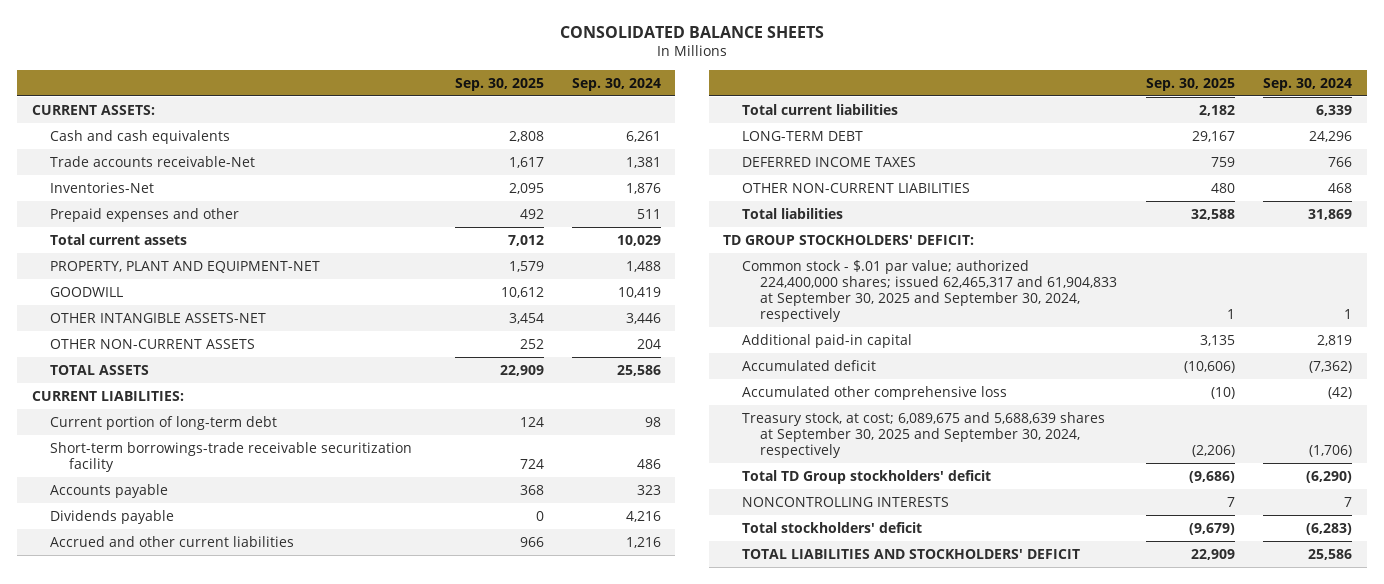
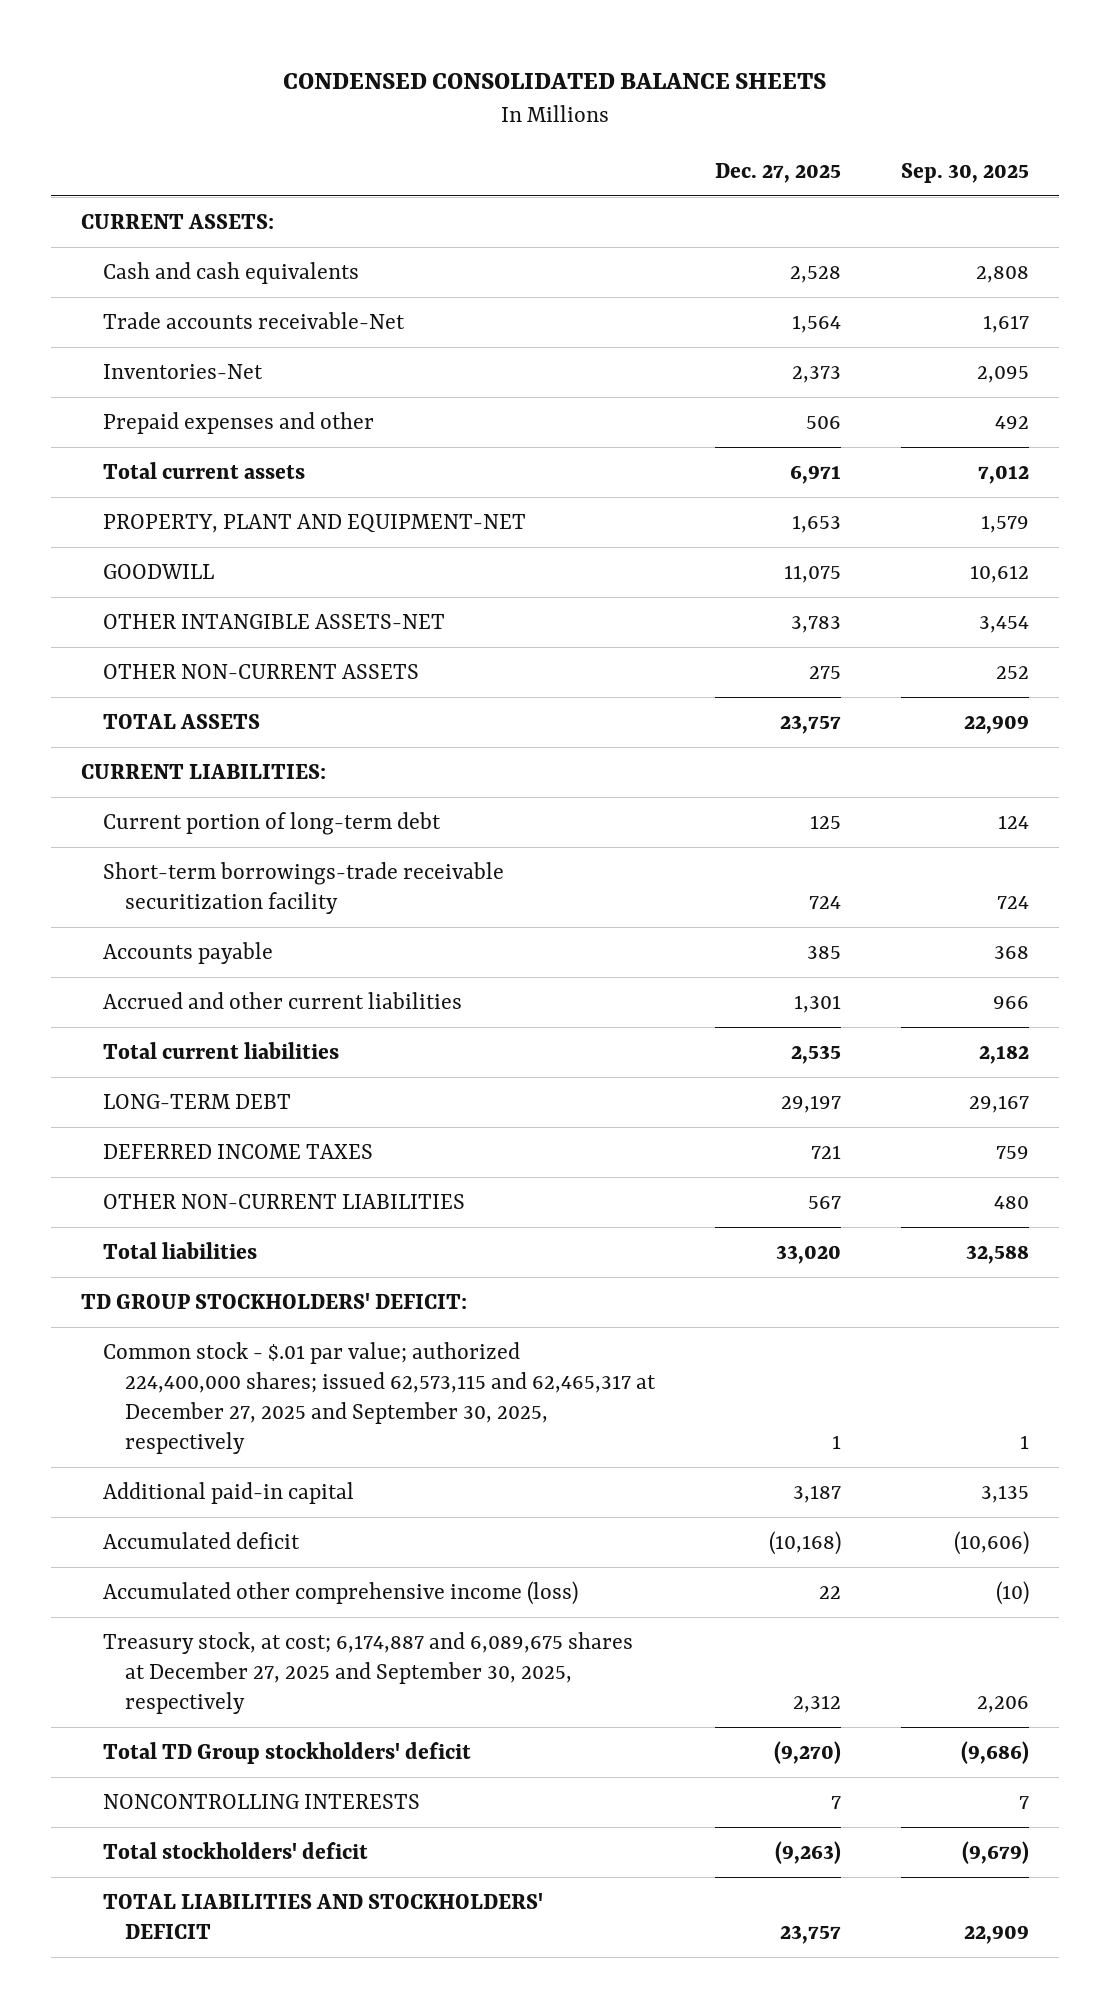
[560,26,825,39] CONSOLIDATED BALANCE SHEETS -> [282,72,826,89] CONDENSED CONSOLIDATED BALANCE SHEETS
[572,77,662,91] Sep. 30, 2024 -> none
none -> [715,162,842,183] Dec. 27, 2025
[50,509,175,524] Dividends payable -> none
[741,259,1118,322] Common stock - $.01 par value; authorized 224,400,000 shares; issued 62,465,317 and 61,904,833 at September 30, 2025 and September 30, 2024, respectively -> [103,1341,657,1454] Common stock - $.01 par value; authorized 224,400,000 shares; issued 62,573,115 and 62,465,317 at December 27, 2025 and September 30, 2025, respectively
[741,385,1007,400] Accumulated other comprehensive loss -> [103,1580,579,1605] Accumulated other comprehensive income (loss)
[741,411,1105,458] Treasury stock, at cost; 6,089,675 and 5,688,639 shares at September 30, 2025 and September 30, 2024, respectively -> [103,1631,634,1714] Treasury stock, at cost; 6,174,887 and 6,089,675 shares at December 27, 2025 and September 30, 2025, respectively
[1191,444,1235,457] (2,206) -> [977,1695,1030,1713] 2,206

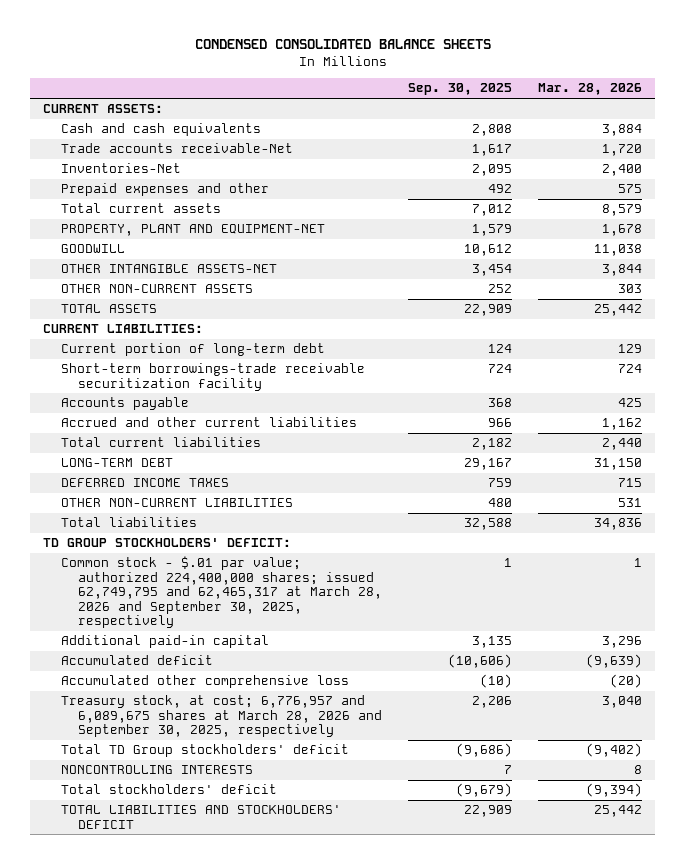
[715,162,842,183] Dec. 27, 2025 -> none
none -> [538,83,643,96] Mar. 28, 2026
[103,1341,657,1454] Common stock - $.01 par value; authorized 224,400,000 shares; issued 62,573,115 and 62,465,317 at December 27, 2025 and September 30, 2025, respectively -> [60,556,383,629] Common stock - $.01 par value; authorized 224,400,000 shares; issued 62,749,795 and 62,465,317 at March 28, 2026 and September 30, 2025, respectively
[103,1580,579,1605] Accumulated other comprehensive income (loss) -> [60,675,349,689] Accumulated other comprehensive loss
[103,1631,634,1714] Treasury stock, at cost; 6,174,887 and 6,089,675 shares at December 27, 2025 and September 30, 2025, respectively -> [60,695,383,738] Treasury stock, at cost; 6,776,957 and 6,089,675 shares at March 28, 2026 and September 30, 2025, respectively

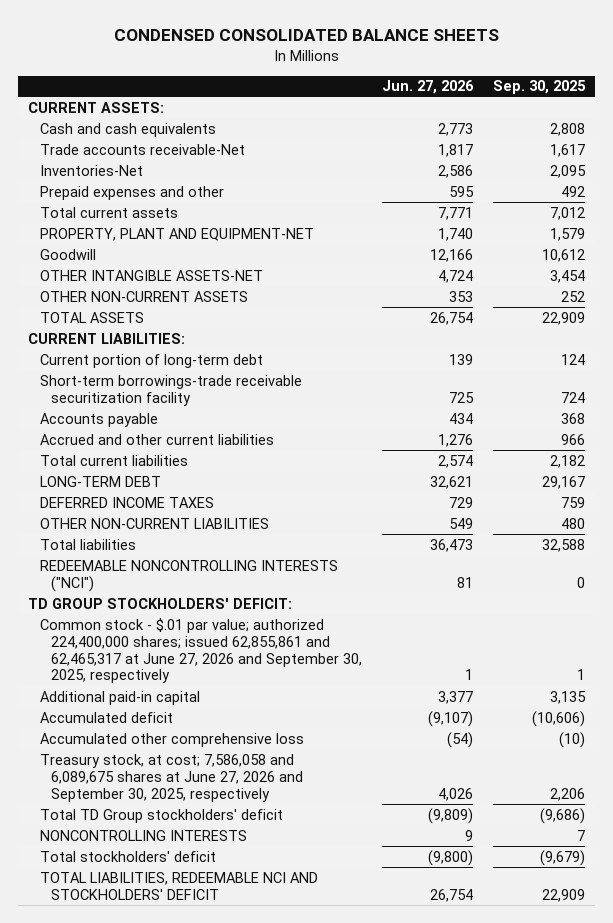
[538,83,643,96] Mar. 28, 2026 -> none
none -> [381,80,474,95] Jun. 27, 2026
[60,244,125,254] GOODWILL -> [39,248,96,260] Goodwill
none -> [39,559,338,592] REDEEMABLE NONCONTROLLING INTERESTS ("NCI")
[60,556,383,629] Common stock - $.01 par value; authorized 224,400,000 shares; issued 62,749,795 and 62,465,317 at March 28, 2026 and September 30, 2025, respectively -> [39,617,362,684] Common stock - $.01 par value; authorized 224,400,000 shares; issued 62,855,861 and 62,465,317 at June 27, 2026 and September 30, 2025, respectively
[60,695,383,738] Treasury stock, at cost; 6,776,957 and 6,089,675 shares at March 28, 2026 and September 30, 2025, respectively -> [39,753,303,802] Treasury stock, at cost; 7,586,058 and 6,089,675 shares at June 27, 2026 and September 30, 2025, respectively
[60,805,341,829] TOTAL LIABILITIES AND STOCKHOLDERS' DEFICIT -> [39,871,318,900] TOTAL LIABILITIES, REDEEMABLE NCI AND STOCKHOLDERS' DEFICIT

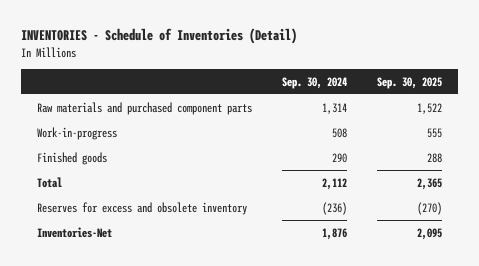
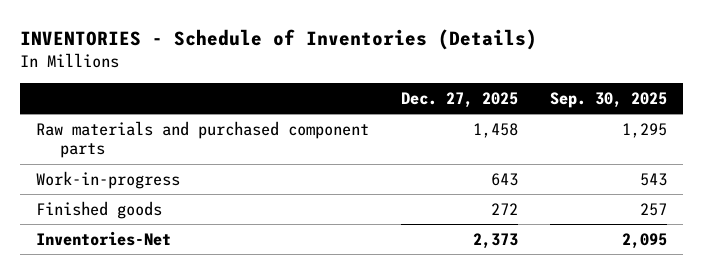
[21,28,298,45] INVENTORIES - Schedule of Inventories (Detail) -> [19,29,537,51] INVENTORIES - Schedule of Inventories (Details)
[282,76,348,89] Sep. 30, 2024 -> none
none -> [401,92,519,109] Dec. 27, 2025
[36,176,62,188] Total -> none
[36,201,247,215] Reserves for excess and obsolete inventory -> none
[417,102,443,114] 1,522 -> [622,122,668,138] 1,295
[427,127,443,138] 555 -> [640,172,668,186] 543
[427,152,443,163] 288 -> [640,202,668,216] 257

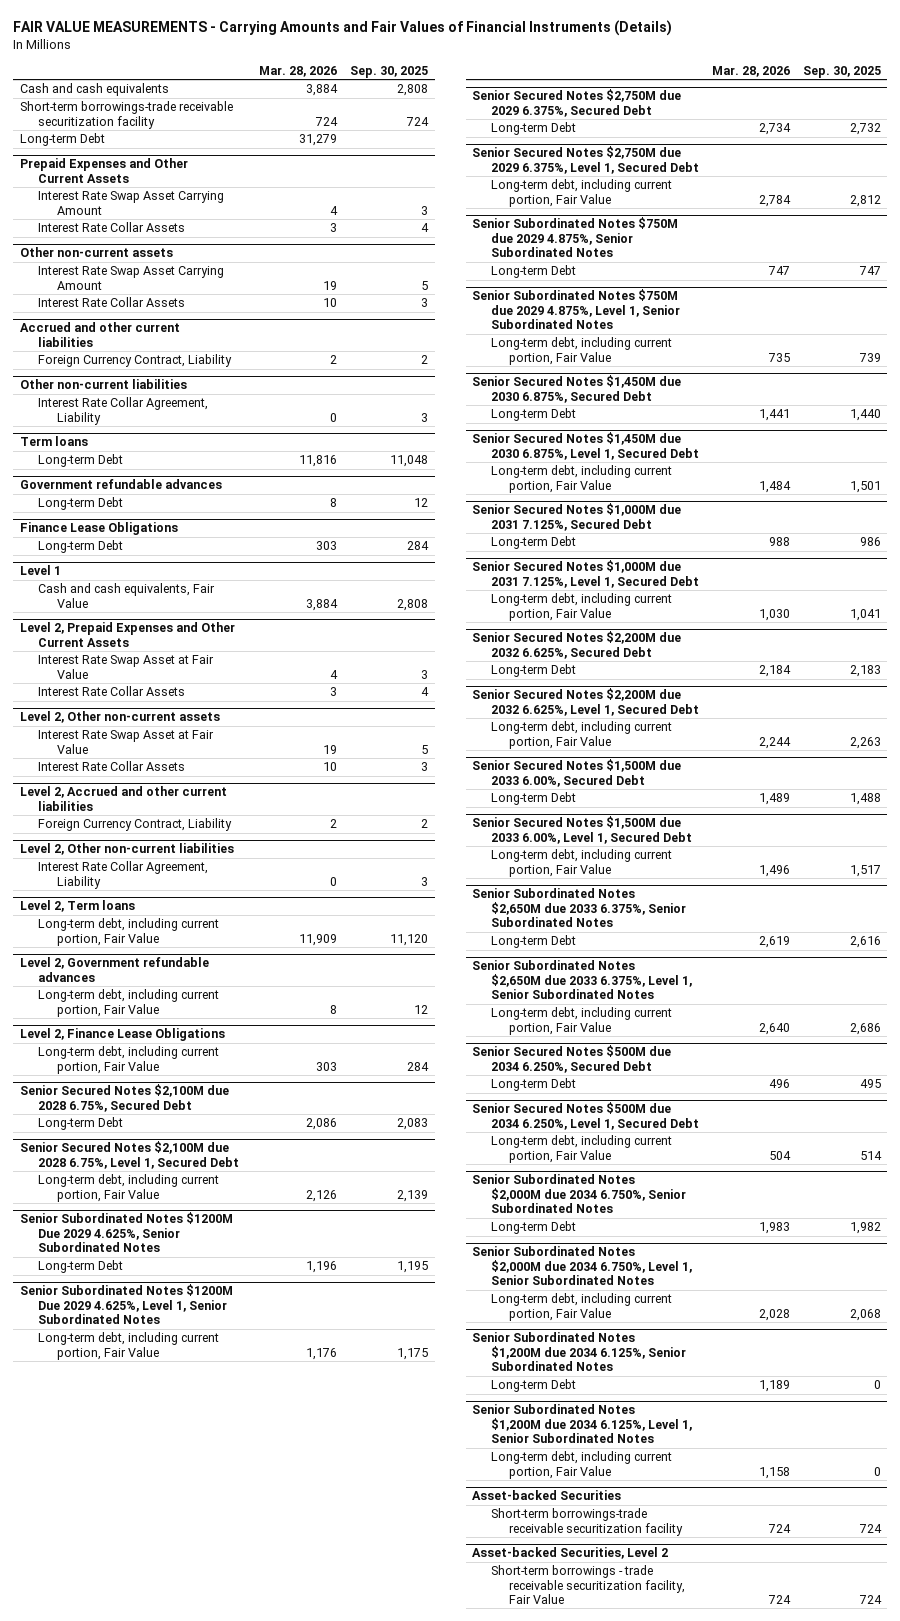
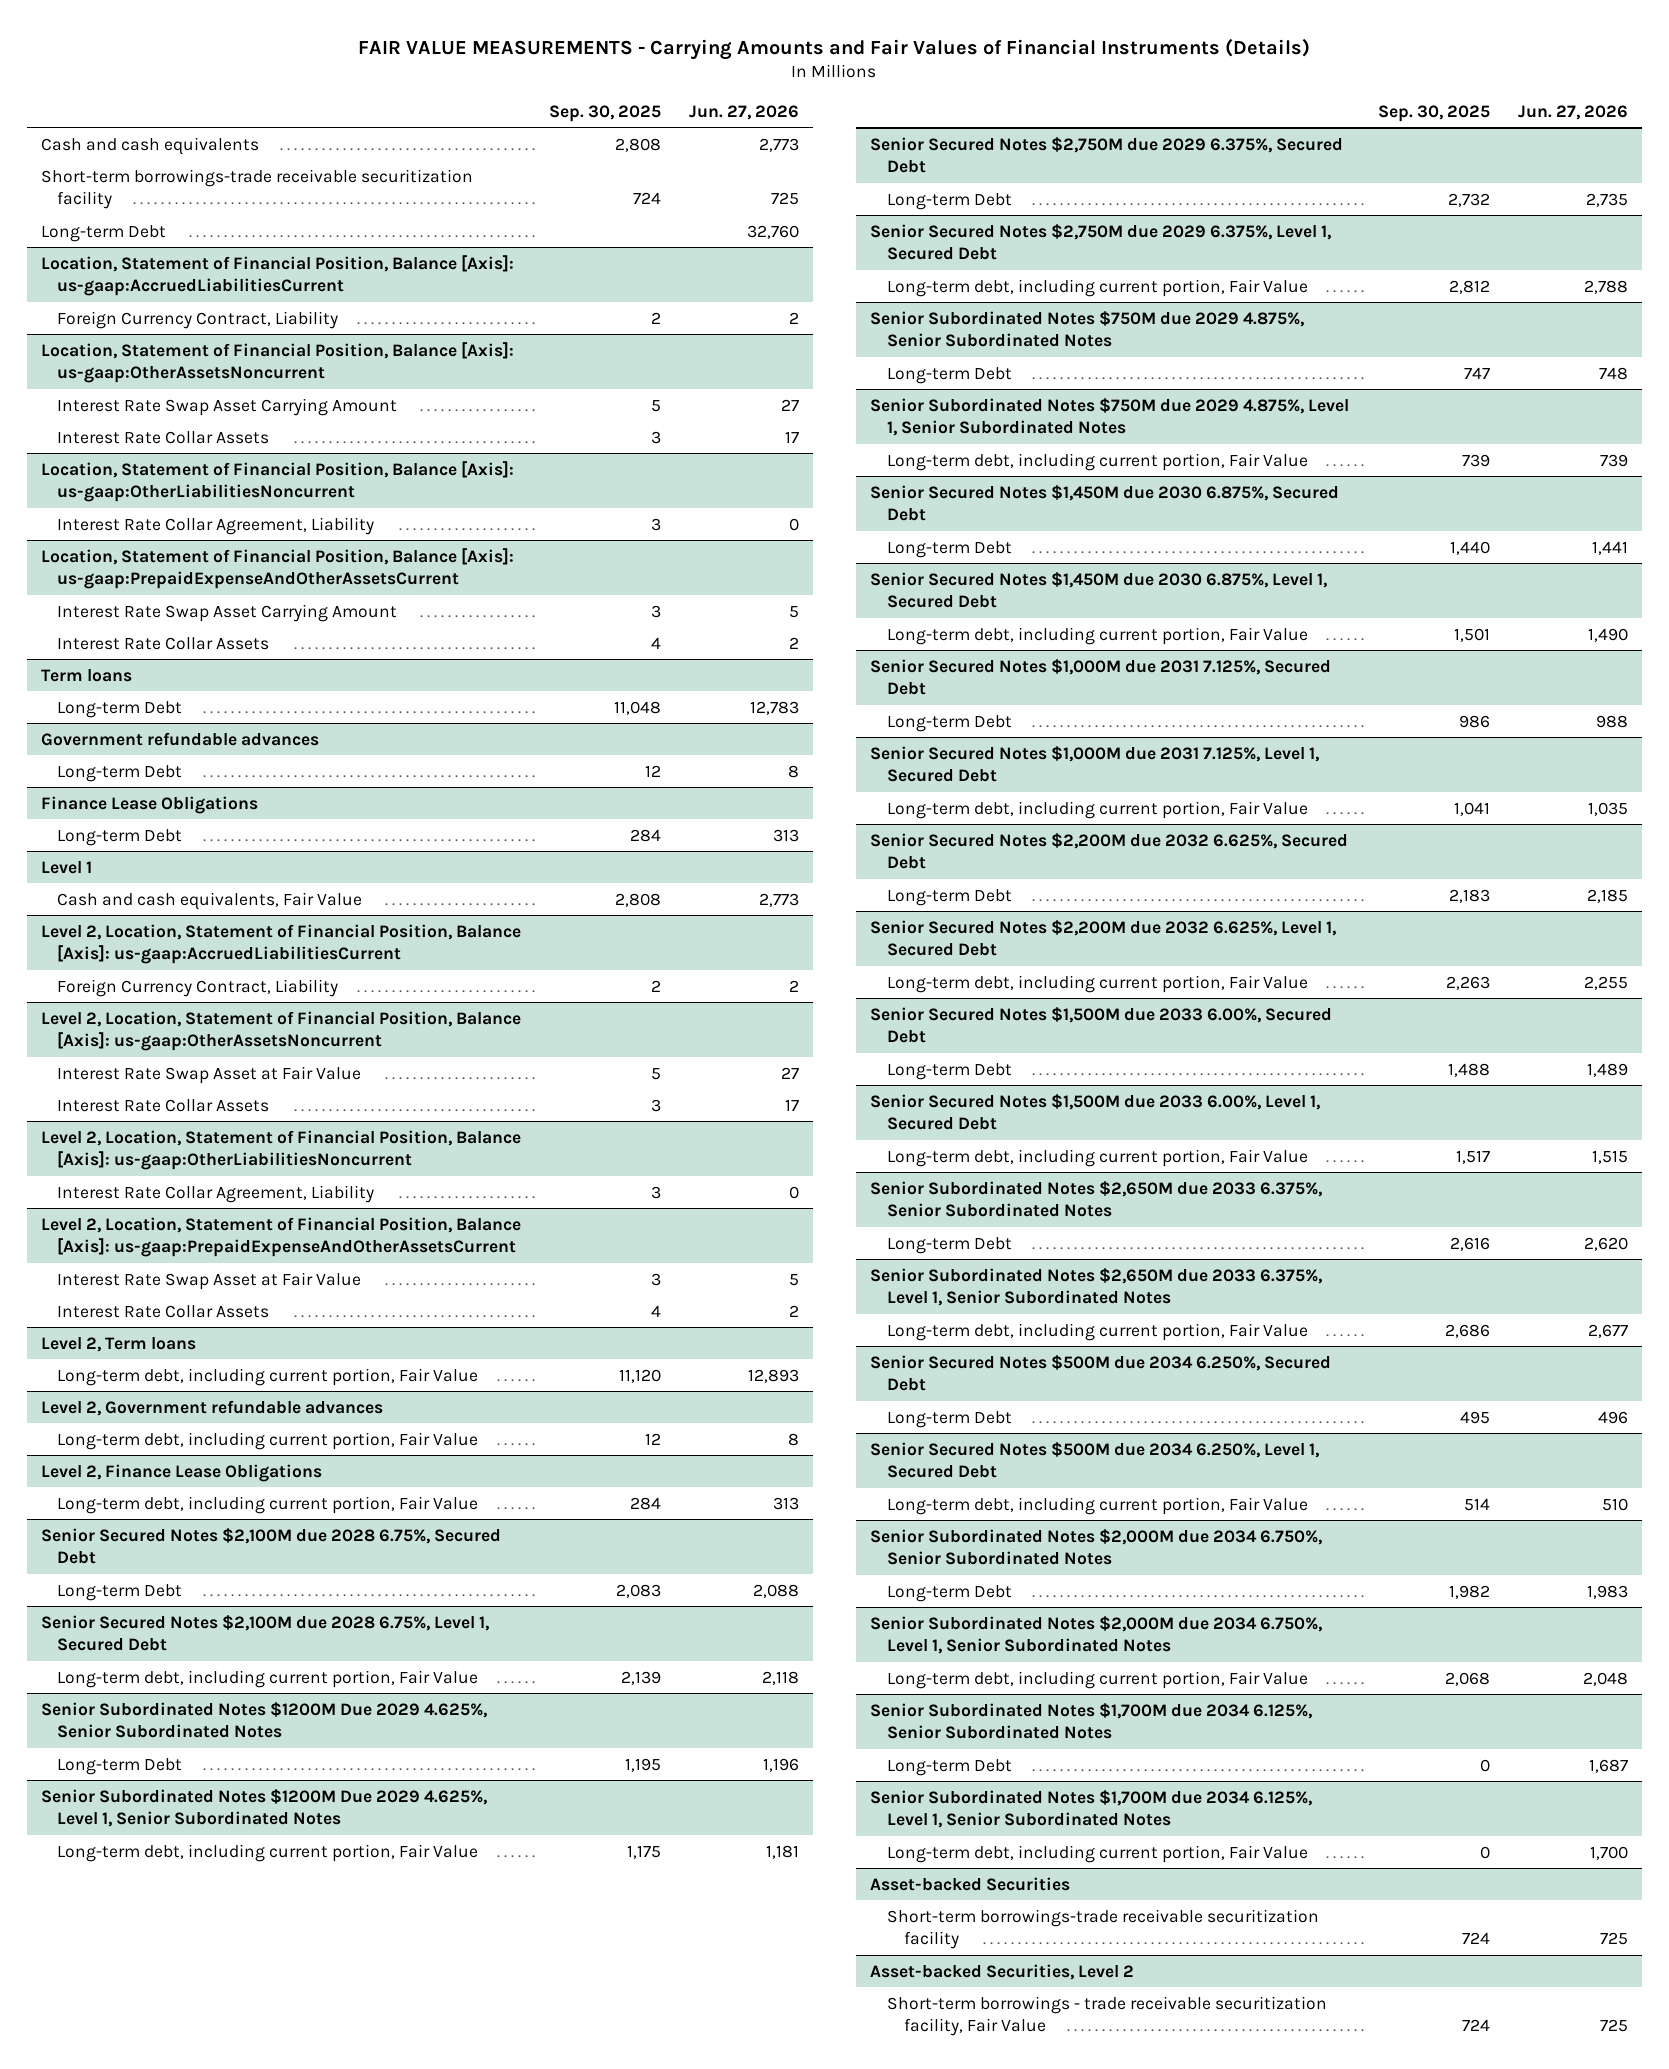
[259,65,338,77] Mar. 28, 2026 -> none
none -> [688,104,799,120] Jun. 27, 2026
[19,158,188,183] Prepaid Expenses and Other Current Assets -> none
[38,191,225,215] Interest Rate Swap Asset Carrying Amount -> none
[38,222,186,233] Interest Rate Collar Assets -> none
[19,247,173,258] Other non-current assets -> none
none -> [40,254,514,296] Location, Statement of Financial Position, Balance [Axis]: us-gaap:AccruedLiabilitiesCurrent
none -> [57,310,339,329] Foreign Currency Contract, Liability
none -> [40,341,514,383] Location, Statement of Financial Position, Balance [Axis]: us-gaap:OtherAssetsNoncurrent
[19,322,180,347] Accrued and other current liabilities -> none
[38,354,233,368] Foreign Currency Contract, Liability -> none
[19,379,187,390] Other non-current liabilities -> none
none -> [40,460,514,502] Location, Statement of Financial Position, Balance [Axis]: us-gaap:OtherLiabilitiesNoncurrent
none -> [40,547,514,589] Location, Statement of Financial Position, Balance [Axis]: us-gaap:PrepaidExpenseAndOtherAssetsCurrent
none -> [57,603,398,622] Interest Rate Swap Asset Carrying Amount
none -> [57,636,270,650] Interest Rate Collar Assets
[19,622,235,647] Level 2, Prepaid Expenses and Other Current Assets -> none
[38,655,215,679] Interest Rate Swap Asset at Fair Value -> none
[38,686,186,697] Interest Rate Collar Assets -> none
[19,711,220,724] Level 2, Other non-current assets -> none
none -> [40,923,521,964] Level 2, Location, Statement of Financial Position, Balance [Axis]: us-gaap:AccruedLiabilitiesCurrent
none -> [57,978,339,997] Foreign Currency Contract, Liability
none -> [40,1010,521,1051] Level 2, Location, Statement of Financial Position, Balance [Axis]: us-gaap:OtherAssetsNoncurrent
[19,786,227,811] Level 2, Accrued and other current liabilities -> none
[38,818,233,832] Foreign Currency Contract, Liability -> none
[19,843,234,856] Level 2, Other non-current liabilities -> none
none -> [40,1129,521,1170] Level 2, Location, Statement of Financial Position, Balance [Axis]: us-gaap:OtherLiabilitiesNoncurrent
none -> [40,1216,521,1257] Level 2, Location, Statement of Financial Position, Balance [Axis]: us-gaap:PrepaidExpenseAndOtherAssetsCurrent
none -> [57,1271,362,1290] Interest Rate Swap Asset at Fair Value
none -> [57,1304,270,1318] Interest Rate Collar Assets
[472,1332,686,1372] Senior Subordinated Notes $1,200M due 2034 6.125%, Senior Subordinated Notes -> [870,1702,1313,1739] Senior Subordinated Notes $1,700M due 2034 6.125%, Senior Subordinated Notes
[472,1404,692,1444] Senior Subordinated Notes $1,200M due 2034 6.125%, Level 1, Senior Subordinated Notes -> [870,1789,1313,1828] Senior Subordinated Notes $1,700M due 2034 6.125%, Level 1, Senior Subordinated Notes

